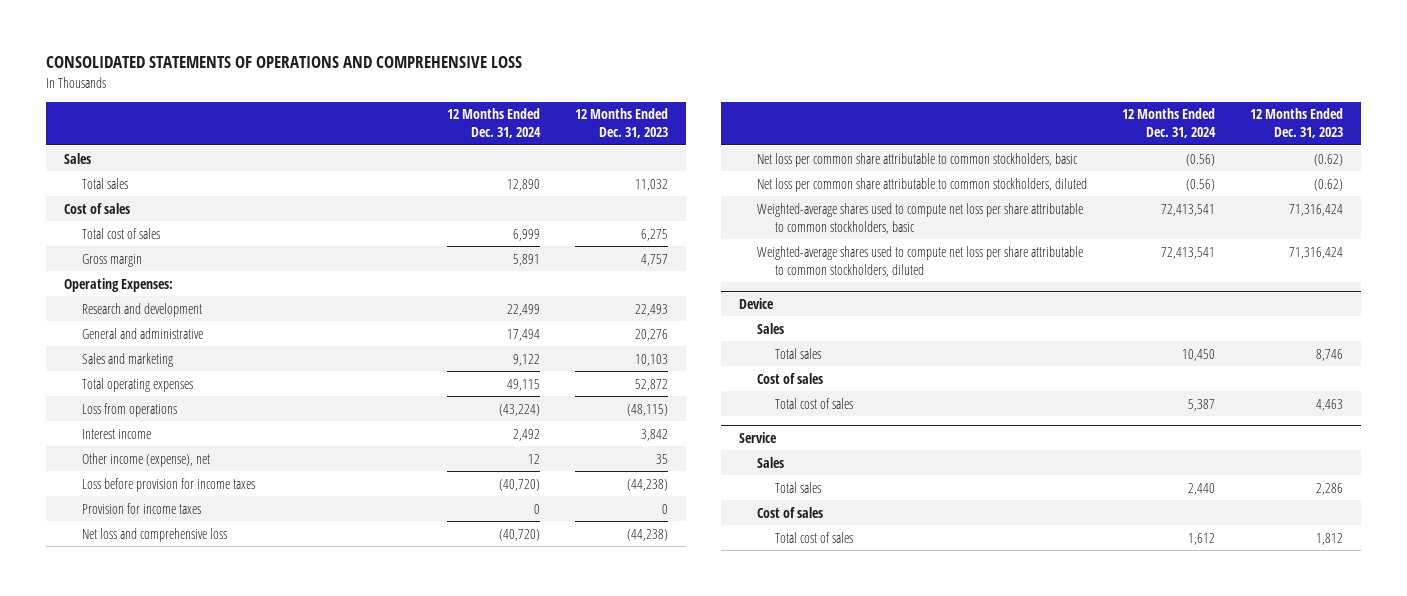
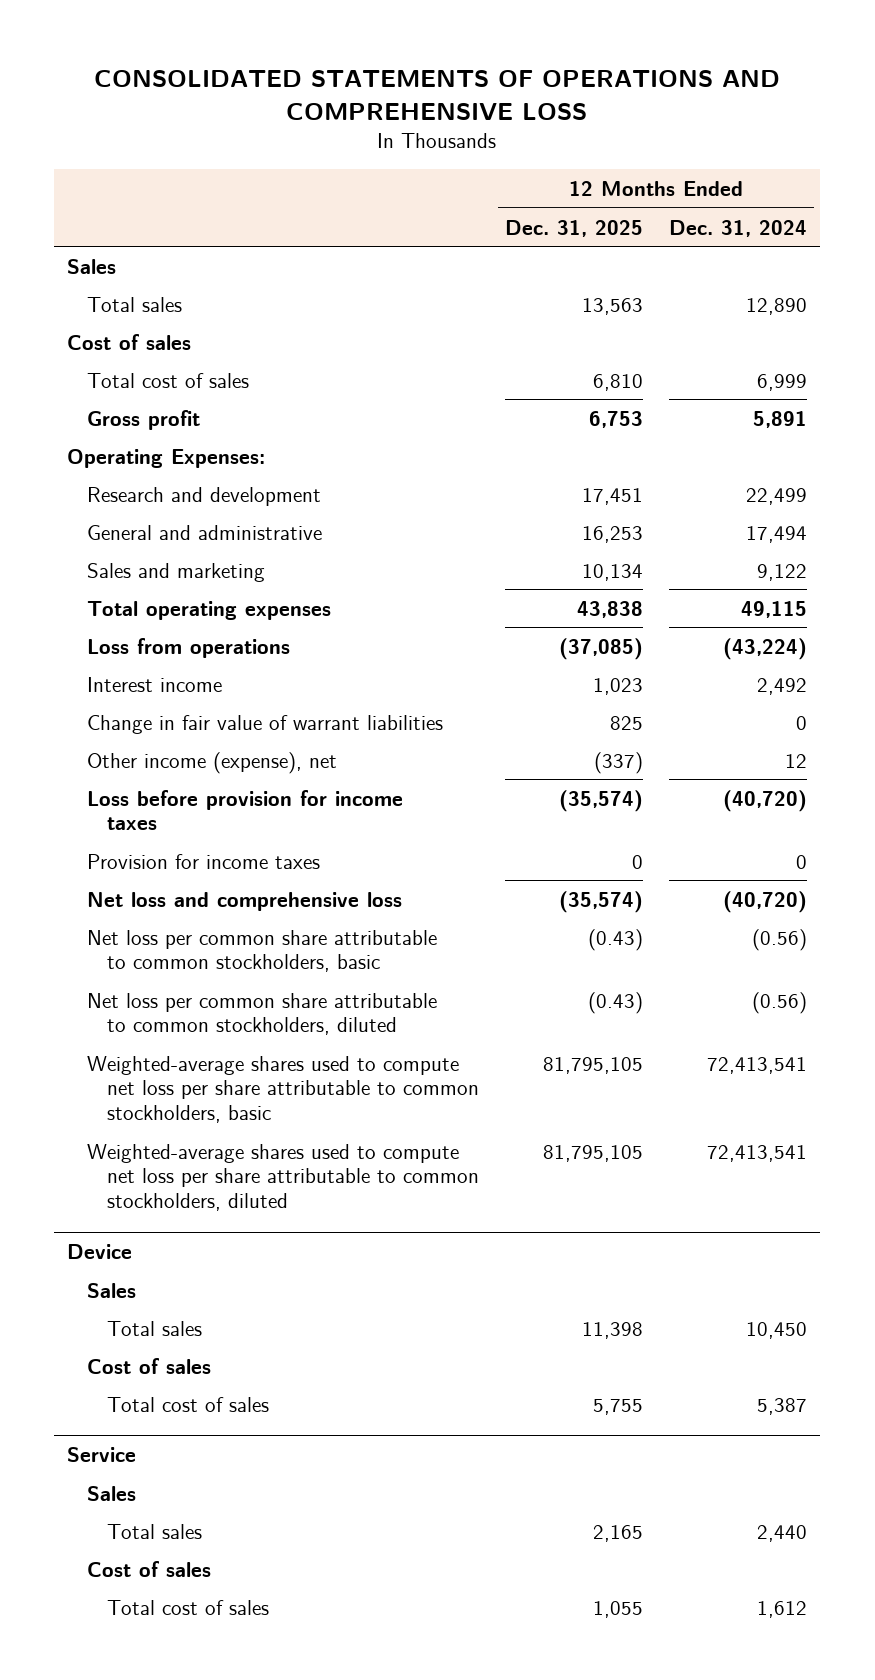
[575,108,669,139] 12 Months Ended Dec. 31, 2023 -> none
none -> [504,219,643,237] Dec. 31, 2025
[81,253,142,267] Gross margin -> [86,409,200,430] Gross profit
none -> [86,714,443,734] Change in fair value of warrant liabilities

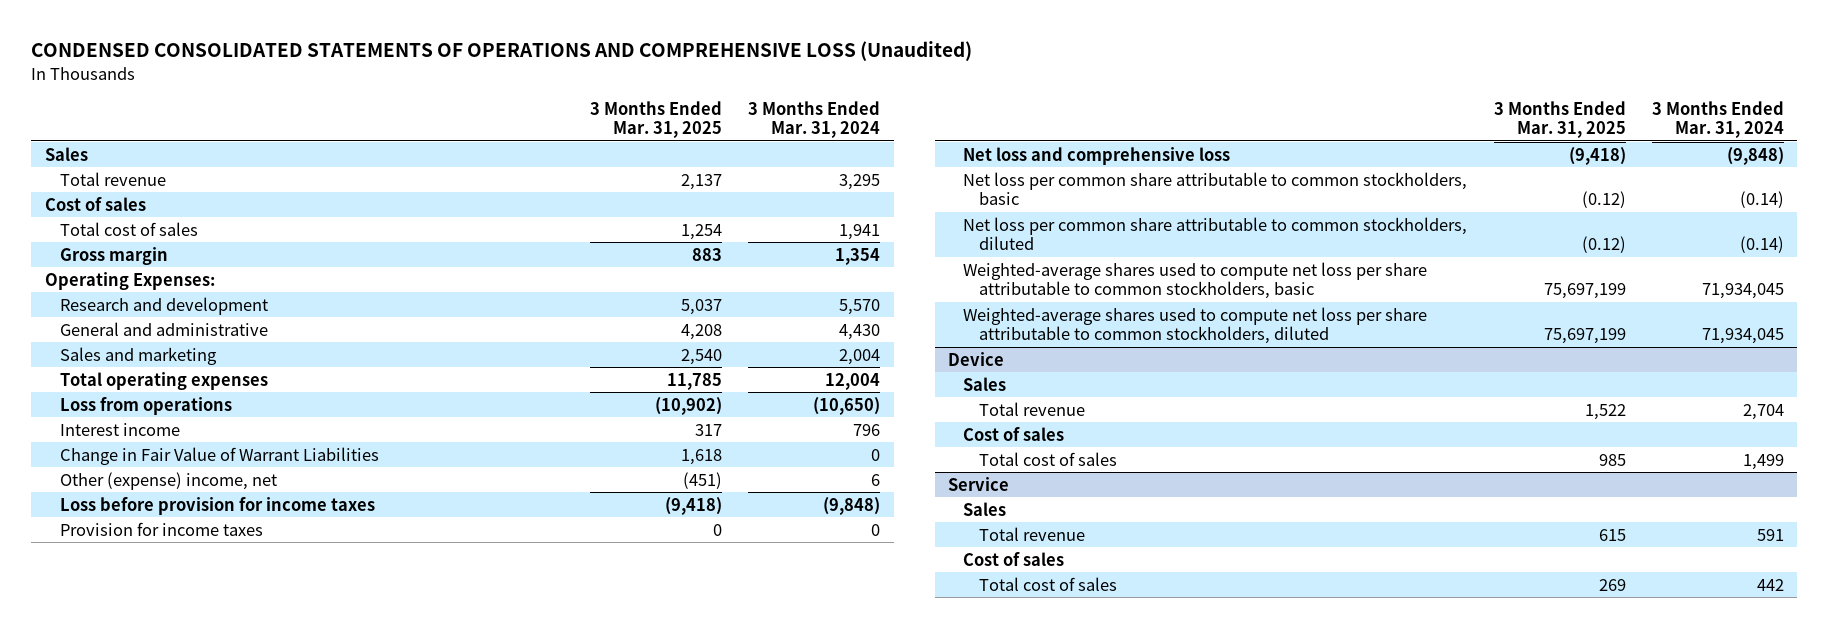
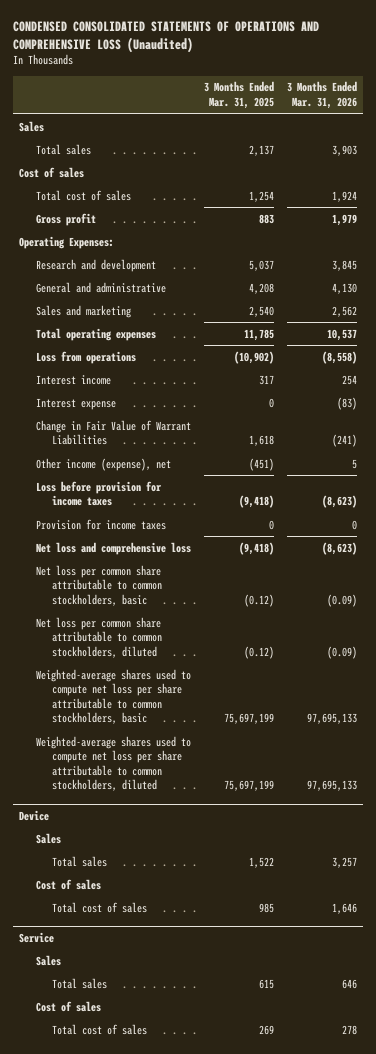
[748,100,881,139] 3 Months Ended Mar. 31, 2024 -> none
none -> [286,81,357,110] 3 Months Ended Mar. 31, 2026
[59,171,166,186] Total revenue -> [35,143,91,155] Total sales
[59,246,168,265] Gross margin -> [35,212,96,226] Gross profit
none -> [35,397,116,410] Interest expense
[59,471,277,490] Other (expense) income, net -> [35,457,171,471] Other income (expense), net
[978,401,1085,416] Total revenue -> [51,855,107,867] Total sales
[978,526,1085,541] Total revenue -> [51,977,107,989] Total sales

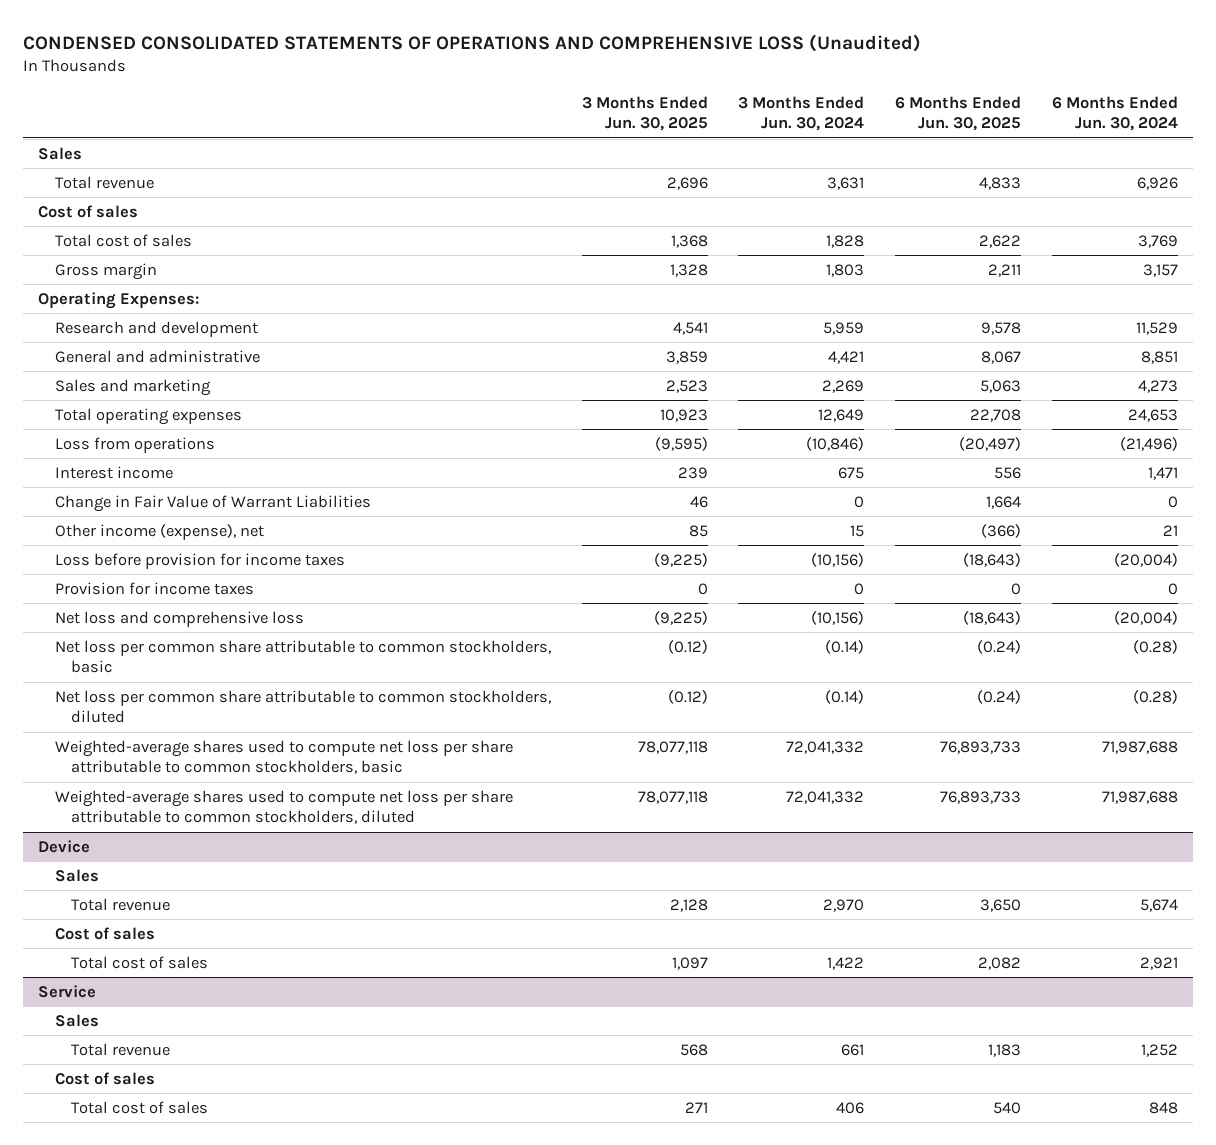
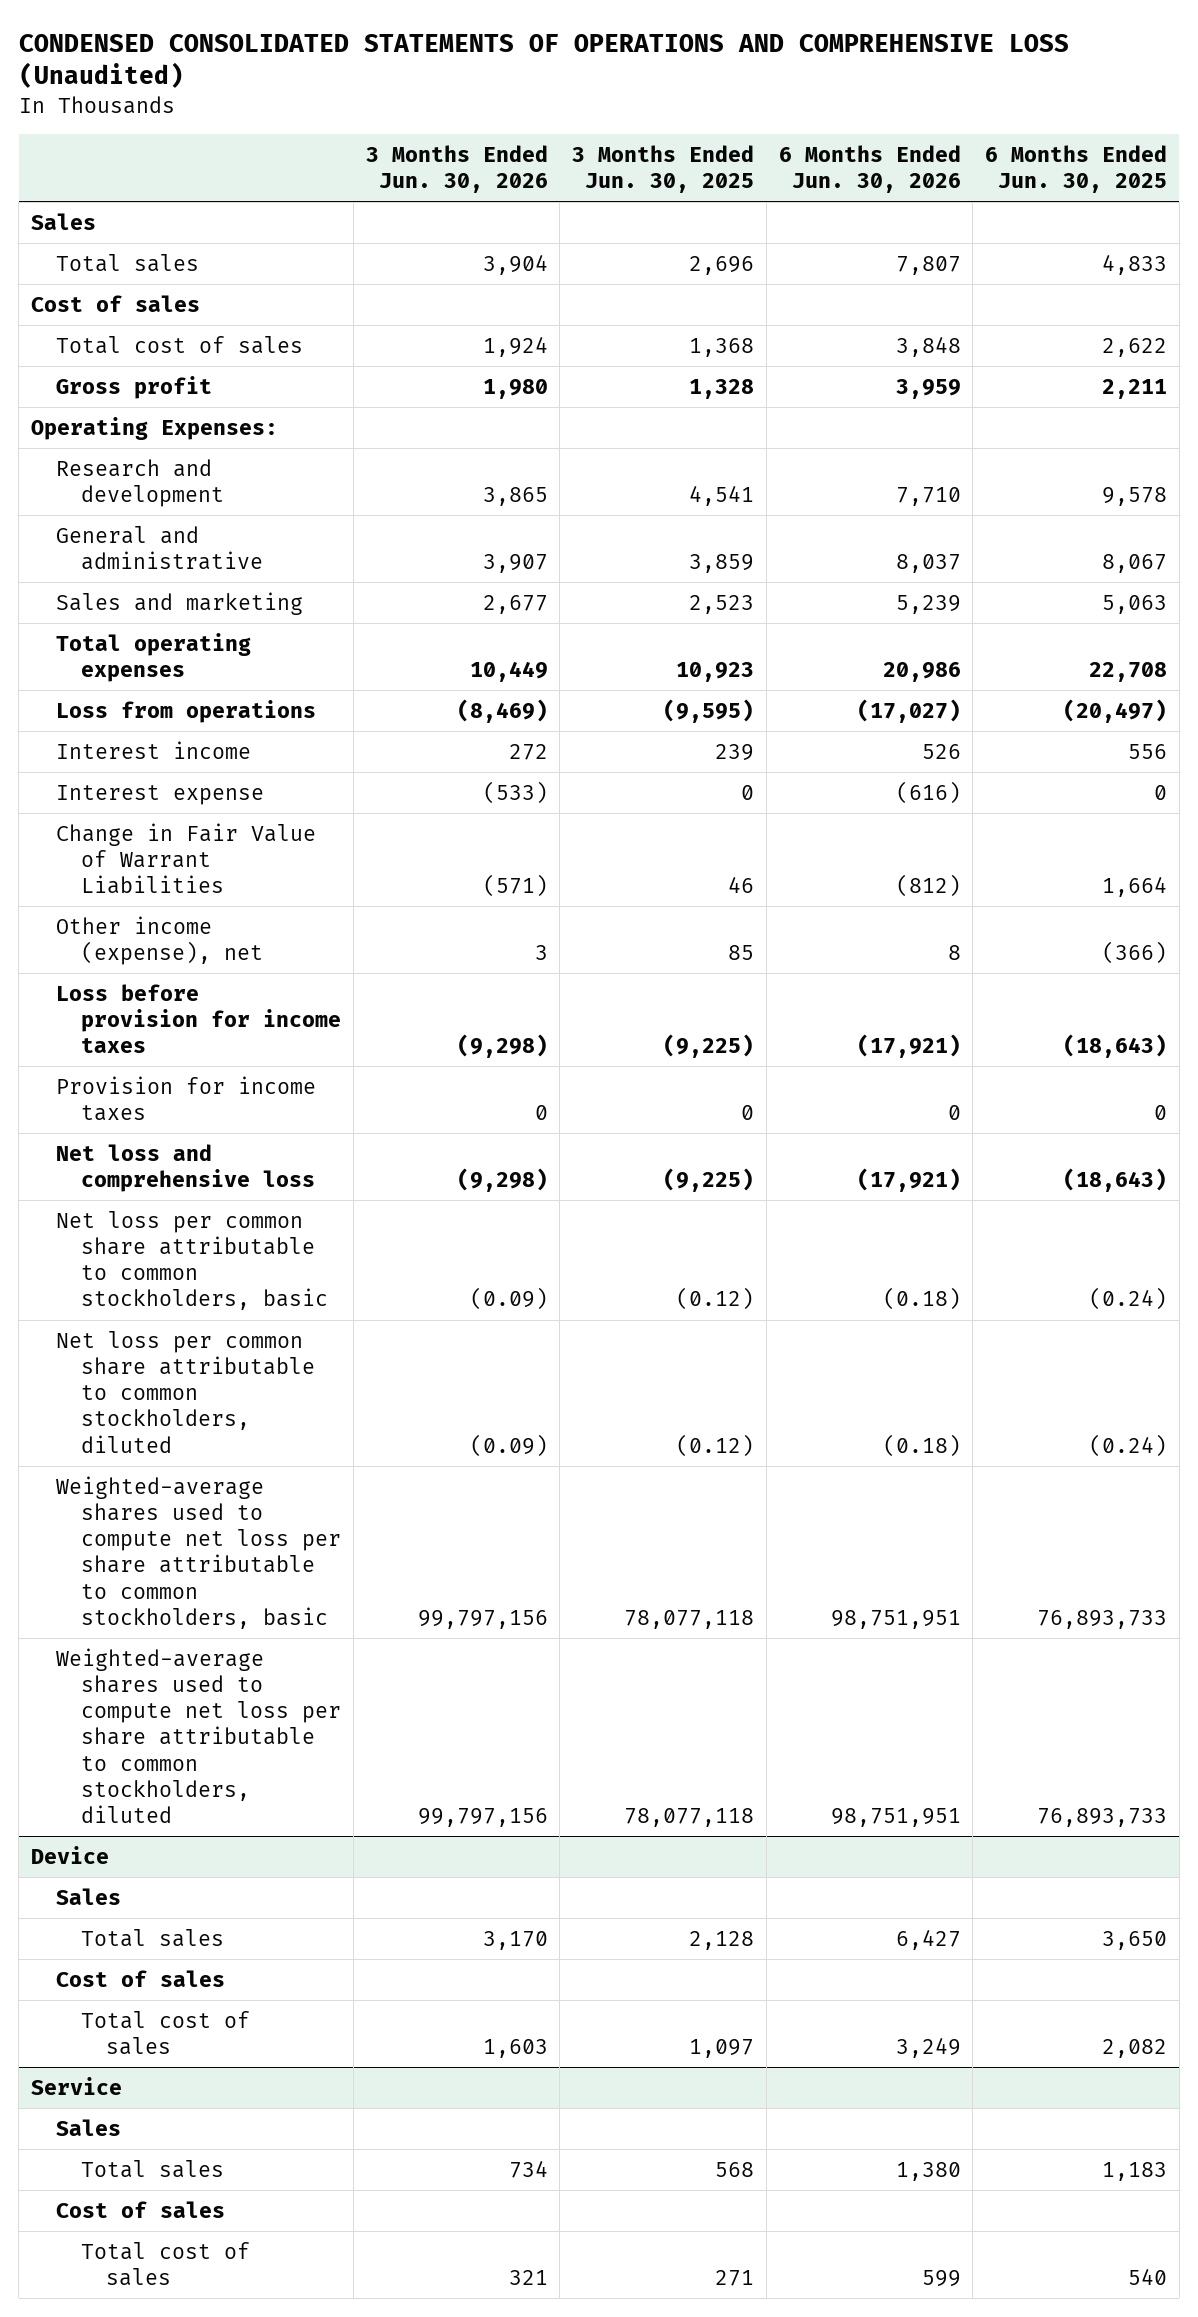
[738,95,865,132] 3 Months Ended Jun. 30, 2024 -> none
[1052,95,1179,132] 6 Months Ended Jun. 30, 2024 -> none
none -> [365,144,548,193] 3 Months Ended Jun. 30, 2026
none -> [778,144,961,193] 6 Months Ended Jun. 30, 2026
[54,175,154,189] Total revenue -> [56,253,200,272] Total sales
[54,262,157,280] Gross margin -> [56,375,213,399] Gross profit
none -> [56,784,265,805] Interest expense
[71,897,171,911] Total revenue -> [81,1928,225,1947] Total sales
[71,1042,171,1056] Total revenue -> [81,2159,225,2178] Total sales

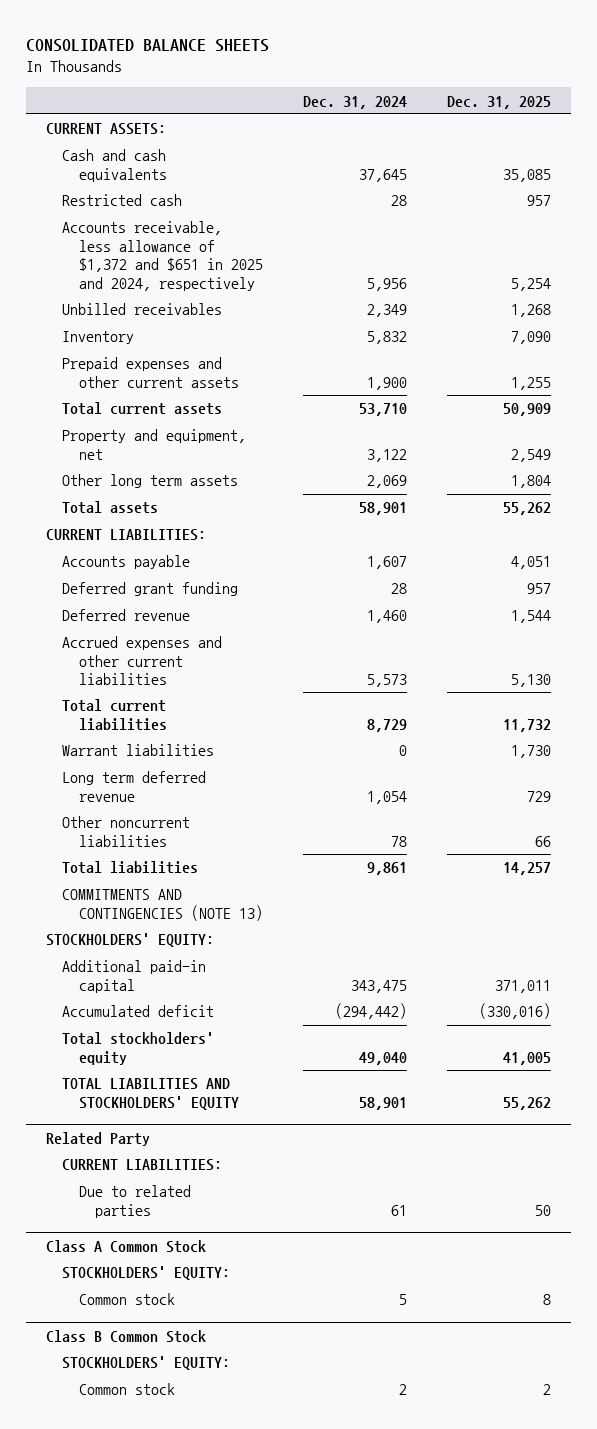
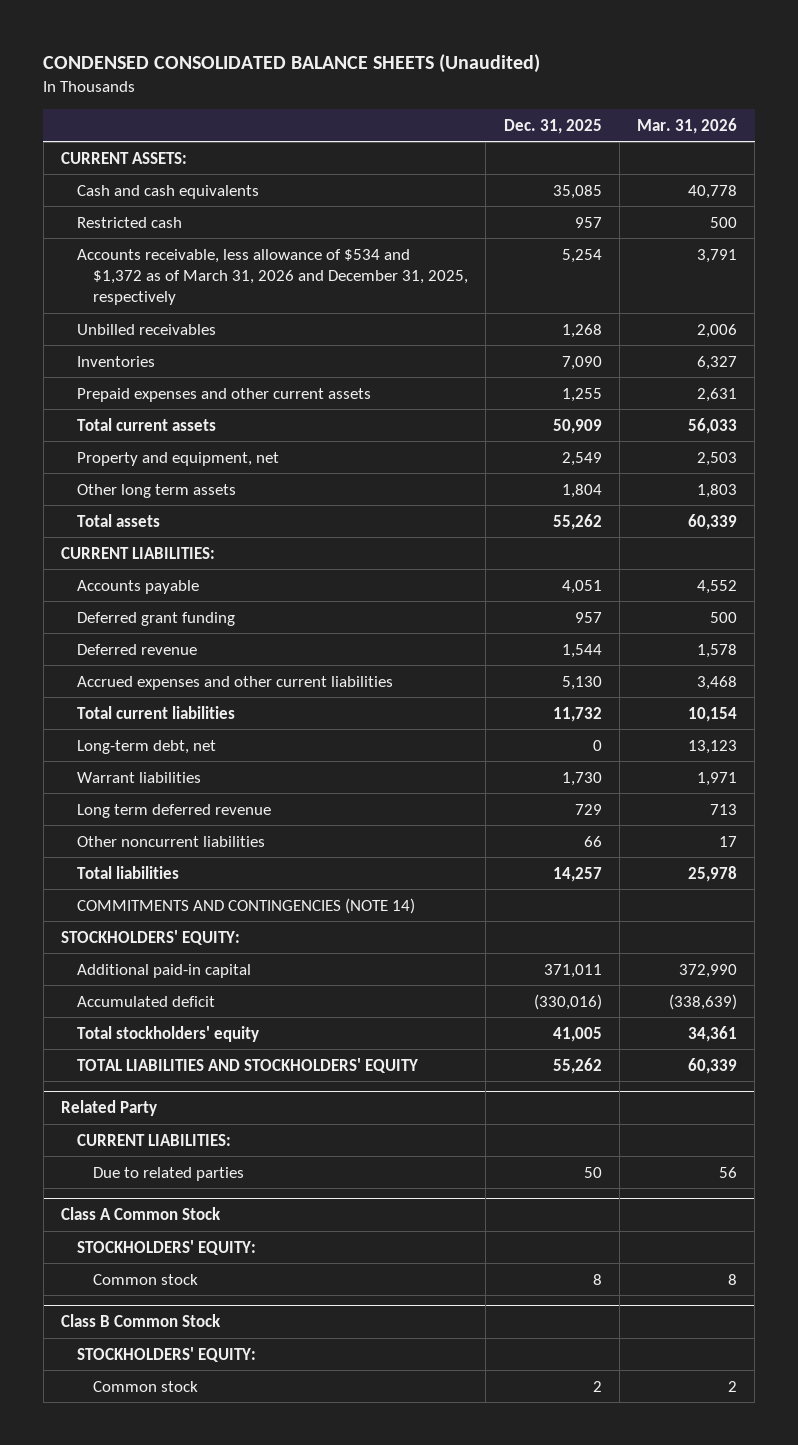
[25,39,269,53] CONSOLIDATED BALANCE SHEETS -> [43,54,541,74] CONDENSED CONSOLIDATED BALANCE SHEETS (Unaudited)
[302,95,407,109] Dec. 31, 2024 -> none
none -> [637,117,738,134] Mar. 31, 2026
[62,221,263,291] Accounts receivable, less allowance of $1,372 and $651 in 2025 and 2024, respectively -> [76,248,469,306] Accounts receivable, less allowance of $534 and $1,372 as of March 31, 2026 and December 31, 2025, respectively
[62,331,135,345] Inventory -> [76,355,155,367] Inventories
none -> [76,739,216,754] Long-term debt, net
[62,889,263,921] COMMITMENTS AND CONTINGENCIES (NOTE 13) -> [76,897,415,914] COMMITMENTS AND CONTINGENCIES (NOTE 14)

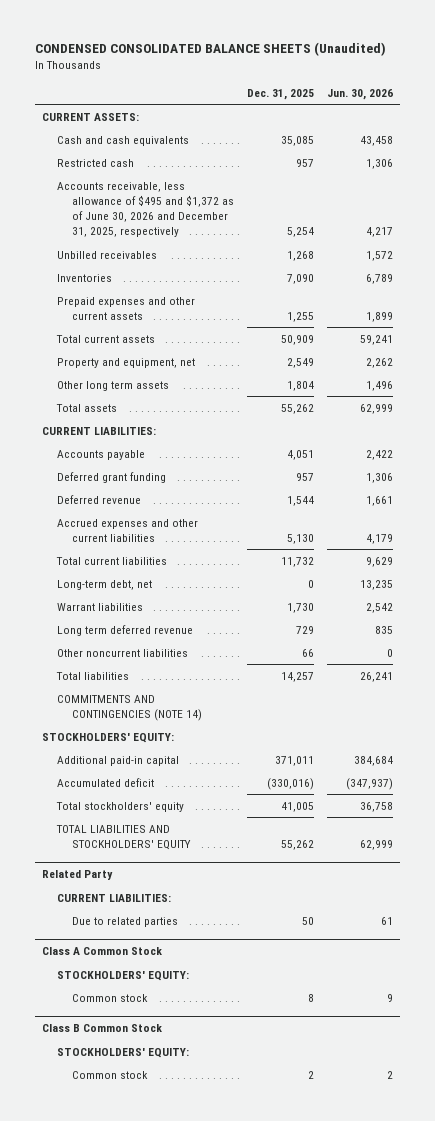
[637,117,738,134] Mar. 31, 2026 -> none
none -> [327,88,394,100] Jun. 30, 2026
[76,248,469,306] Accounts receivable, less allowance of $534 and $1,372 as of March 31, 2026 and December 31, 2025, respectively -> [56,181,234,238] Accounts receivable, less allowance of $495 and $1,372 as of June 30, 2026 and December 31, 2025, respectively

